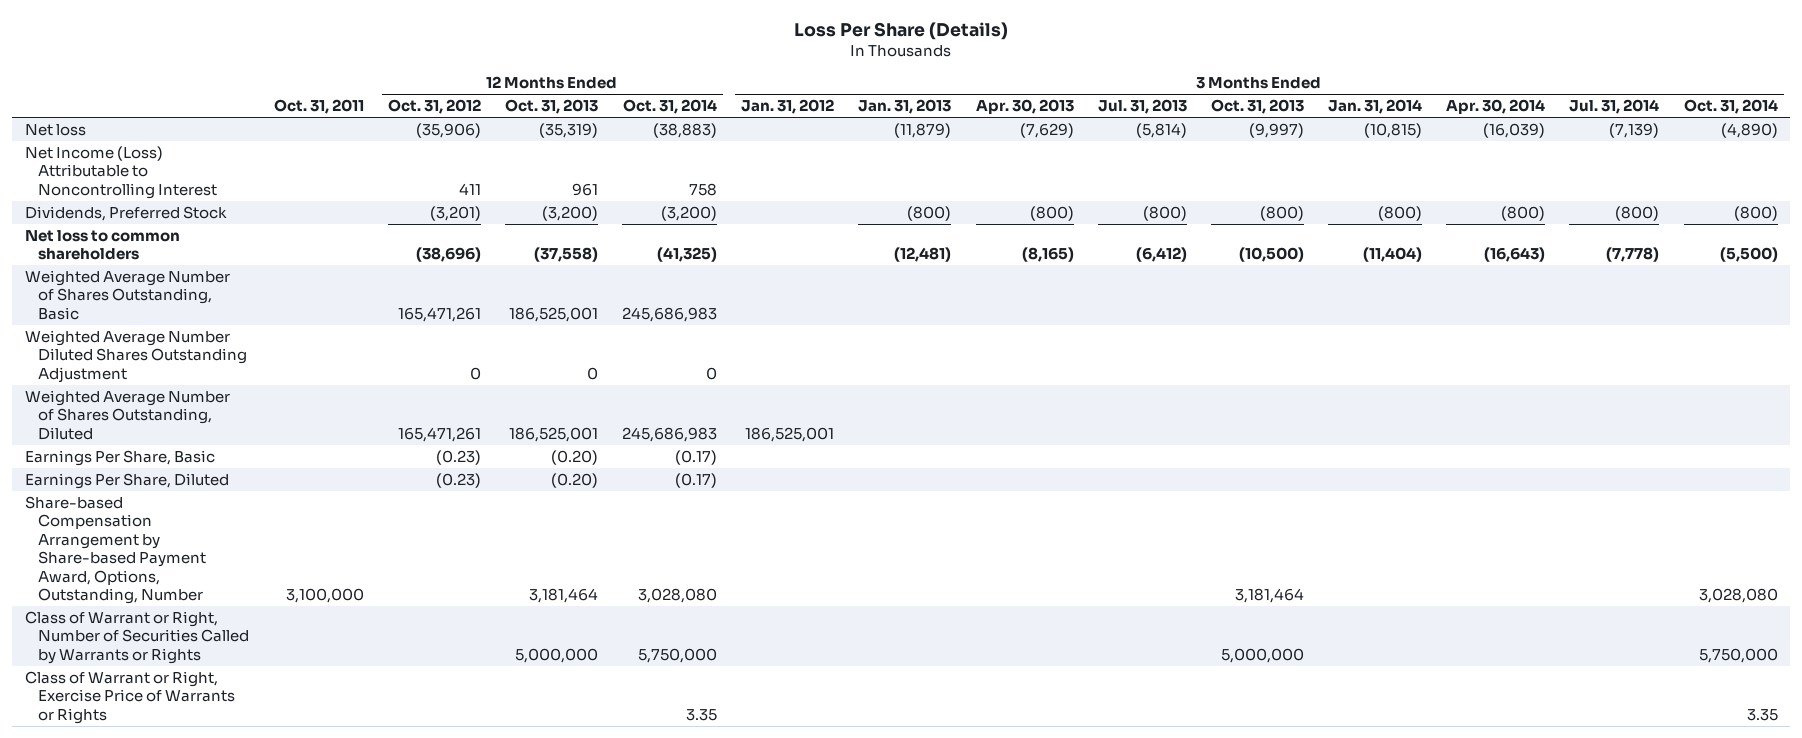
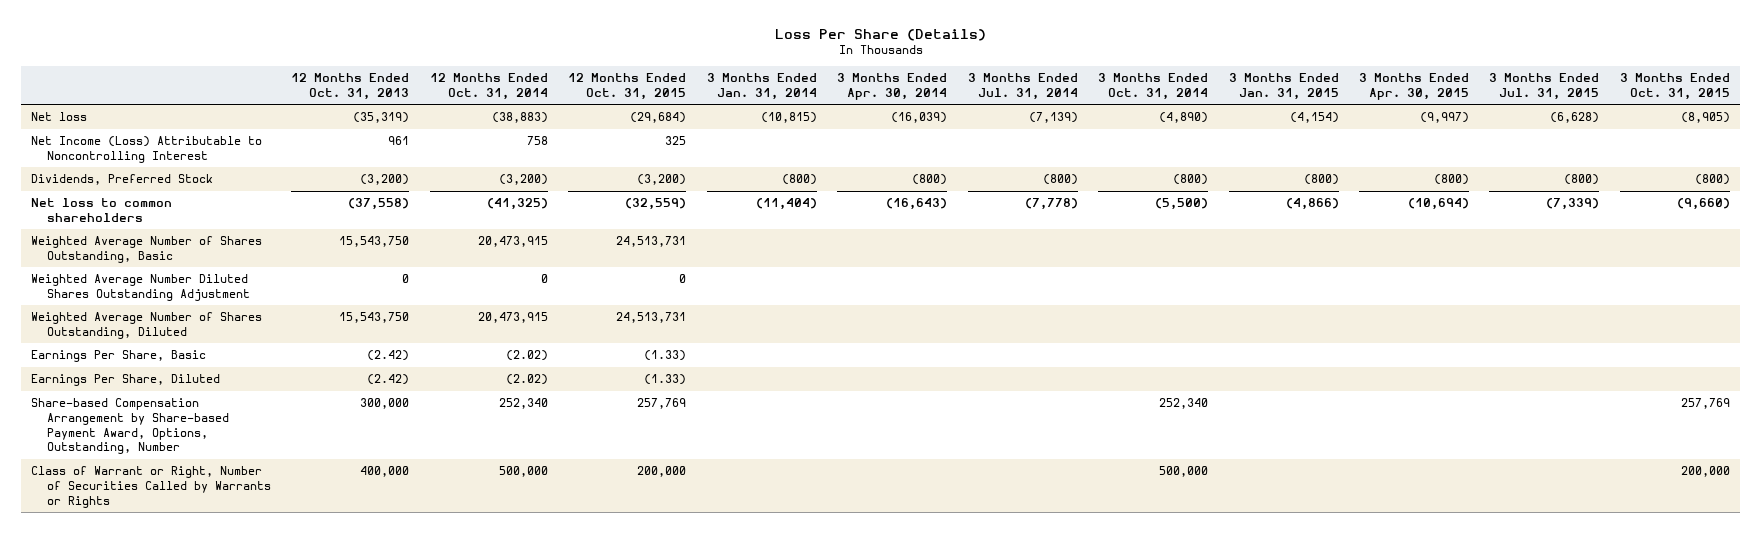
[273,99,364,115] Oct. 31, 2011 -> none
[387,99,481,115] Oct. 31, 2012 -> none
[741,99,835,115] Jan. 31, 2012 -> none
[858,99,952,115] Jan. 31, 2013 -> none
[975,99,1074,115] Apr. 30, 2013 -> none
[1097,99,1187,115] Jul. 31, 2013 -> none
[1210,99,1304,115] Oct. 31, 2013 -> none
none -> [568,73,687,100] 12 Months Ended Oct. 31, 2015
none -> [1228,73,1339,100] 3 Months Ended Jan. 31, 2015
none -> [1359,73,1470,100] 3 Months Ended Apr. 30, 2015
none -> [1489,73,1600,100] 3 Months Ended Jul. 31, 2015
none -> [1619,73,1730,100] 3 Months Ended Oct. 31, 2015
[508,306,598,322] 186,525,001 -> [339,236,410,248] 15,543,750
[622,306,718,322] 245,686,983 -> [477,236,548,248] 20,473,915
[24,671,236,724] Class of Warrant or Right, Exercise Price of Warrants or Rights -> none
[508,426,598,442] 186,525,001 -> [339,312,410,324] 15,543,750
[622,426,718,442] 245,686,983 -> [477,312,548,324] 20,473,915
[550,450,598,466] (0.20) -> [367,350,410,362] (2.42)
[675,450,718,466] (0.17) -> [505,350,548,362] (2.02)
[550,473,598,489] (0.20) -> [367,374,410,386] (2.42)
[675,473,718,489] (0.17) -> [505,374,548,386] (2.02)
[528,588,598,604] 3,181,464 -> [360,398,410,410] 300,000
[638,588,718,604] 3,028,080 -> [498,398,548,410] 252,340
[1698,588,1778,604] 3,028,080 -> [1159,398,1209,410] 252,340
[514,647,598,663] 5,000,000 -> [360,466,410,478] 400,000
[638,647,718,663] 5,750,000 -> [498,466,548,478] 500,000
[1698,647,1778,663] 5,750,000 -> [1159,466,1209,478] 500,000

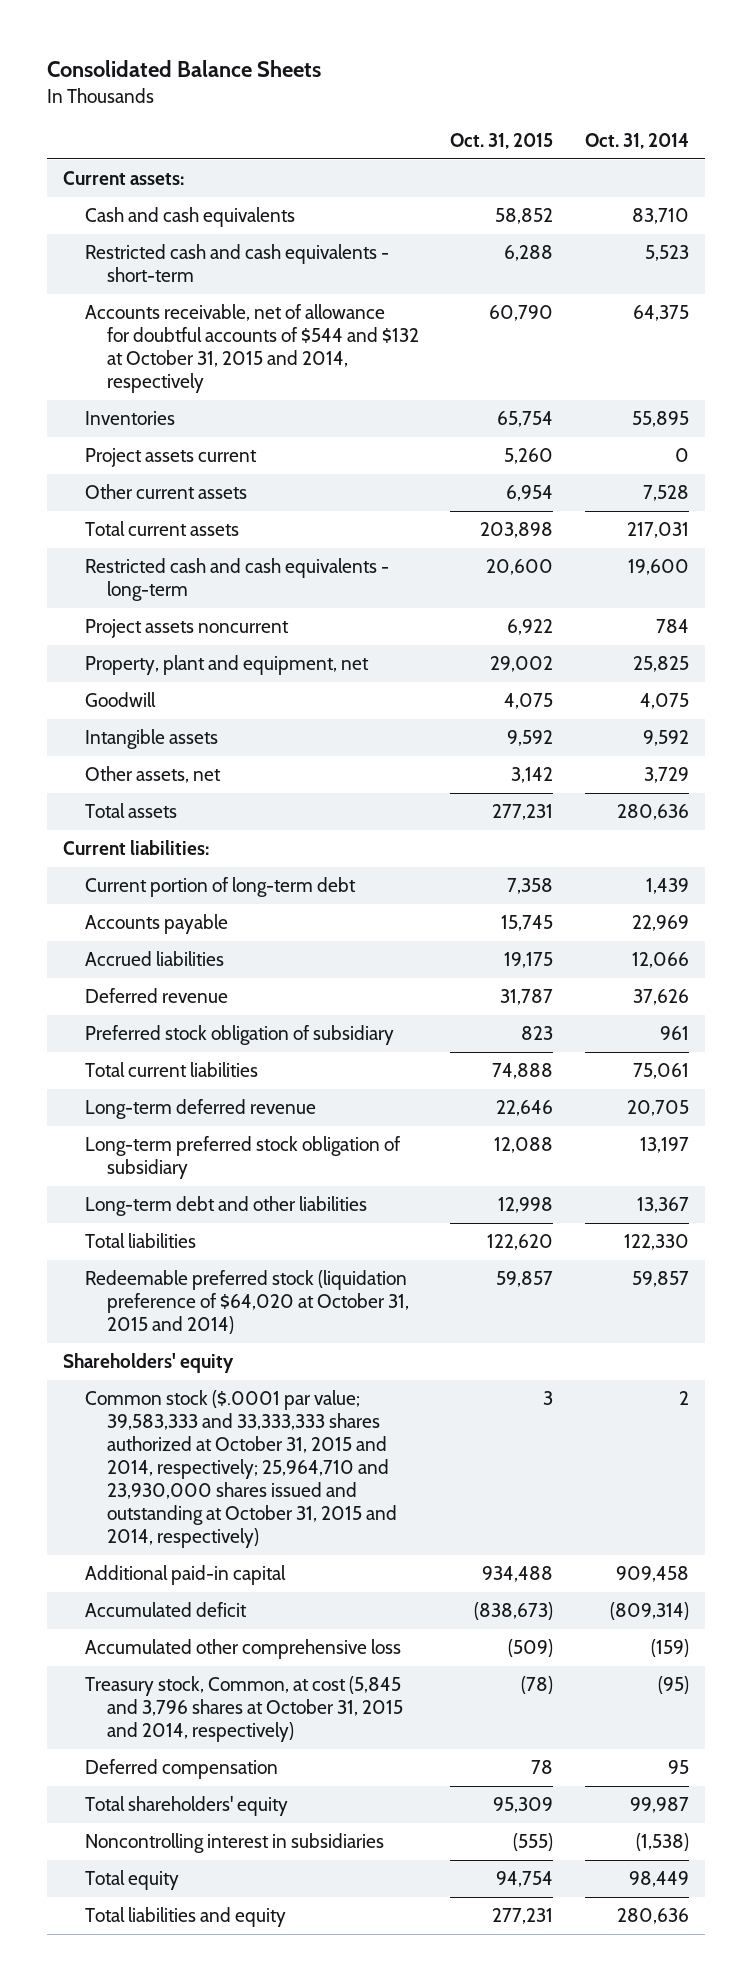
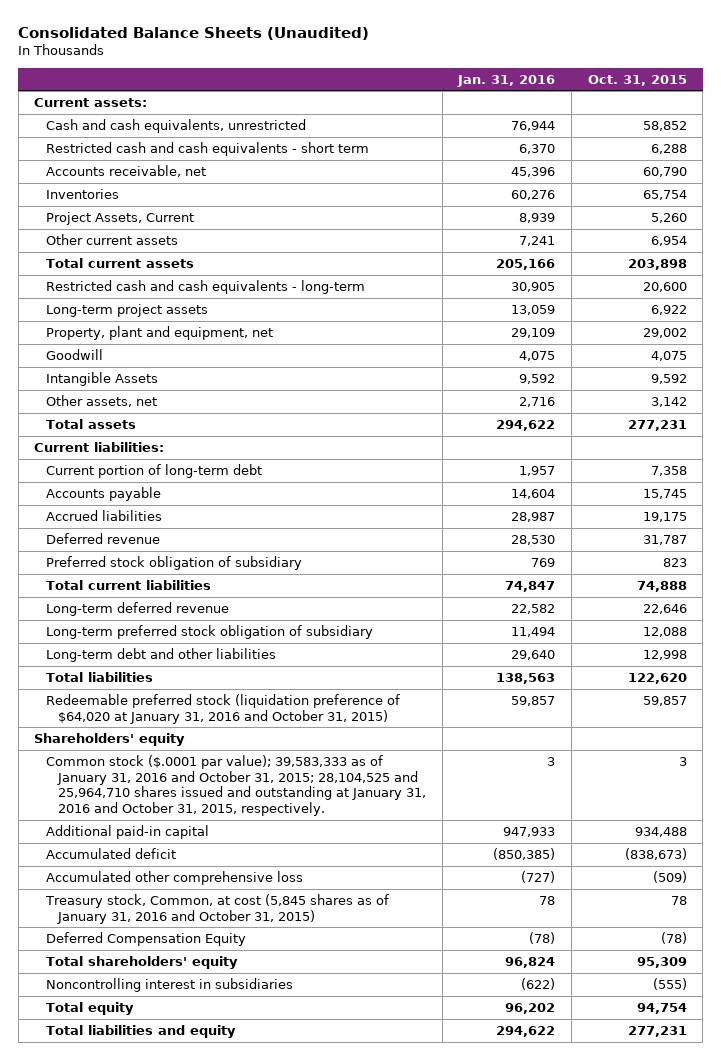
[47,59,322,77] Consolidated Balance Sheets -> [18,26,370,40] Consolidated Balance Sheets (Unaudited)
[584,133,689,150] Oct. 31, 2014 -> none
none -> [457,74,556,87] Jan. 31, 2016
[84,207,295,228] Cash and cash equivalents -> [46,118,307,133] Cash and cash equivalents, unrestricted
[84,244,389,283] Restricted cash and cash equivalents - short-term -> [46,141,370,156] Restricted cash and cash equivalents - short term
[84,304,419,394] Accounts receivable, net of allowance for doubtful accounts of $544 and $132 at October 31, 2015 and 2014, respectively -> [46,164,207,177] Accounts receivable, net
[84,448,257,468] Project assets current -> [46,211,195,225] Project Assets, Current
[84,619,289,639] Project assets noncurrent -> [46,303,209,317] Long-term project assets
[84,729,218,750] Intangible assets -> [46,371,159,386] Intangible Assets
[84,1270,409,1335] Redeemable preferred stock (liquidation preference of $64,020 at October 31, 2015 and 2014) -> [46,693,401,724] Redeemable preferred stock (liquidation preference of $64,020 at January 31, 2016 and October 31, 2015)
[84,1390,397,1549] Common stock ($.0001 par value; 39,583,333 and 33,333,333 shares authorized at October 31, 2015 and 2014, respectively; 25,964,710 and 23,930,000 shares issued and outstanding at October 31, 2015 and 2014, respectively) -> [46,754,426,816] Common stock ($.0001 par value); 39,583,333 as of January 31, 2016 and October 31, 2015; 28,104,525 and 25,964,710 shares issued and outstanding at January 31, 2016 and October 31, 2015, respectively.
[84,1676,403,1743] Treasury stock, Common, at cost (5,845 and 3,796 shares at October 31, 2015 and 2014, respectively) -> [45,893,390,924] Treasury stock, Common, at cost (5,845 shares as of January 31, 2016 and October 31, 2015)
[521,1676,554,1695] (78) -> [670,895,687,905] 78
[84,1759,278,1780] Deferred compensation -> [46,931,247,946] Deferred Compensation Equity
[531,1760,554,1775] 78 -> [660,931,687,944] (78)

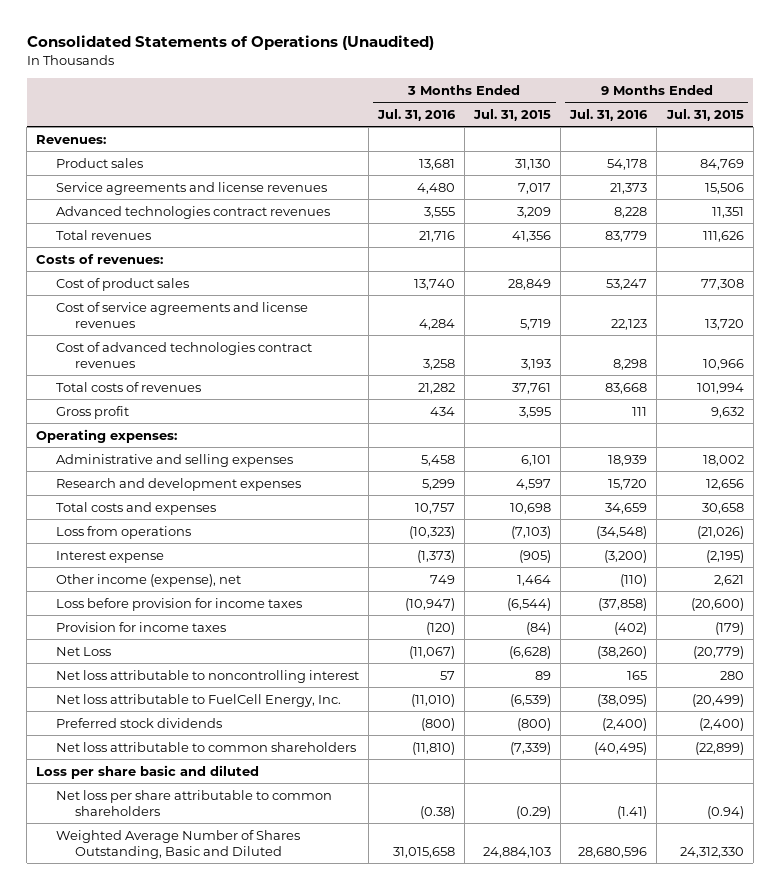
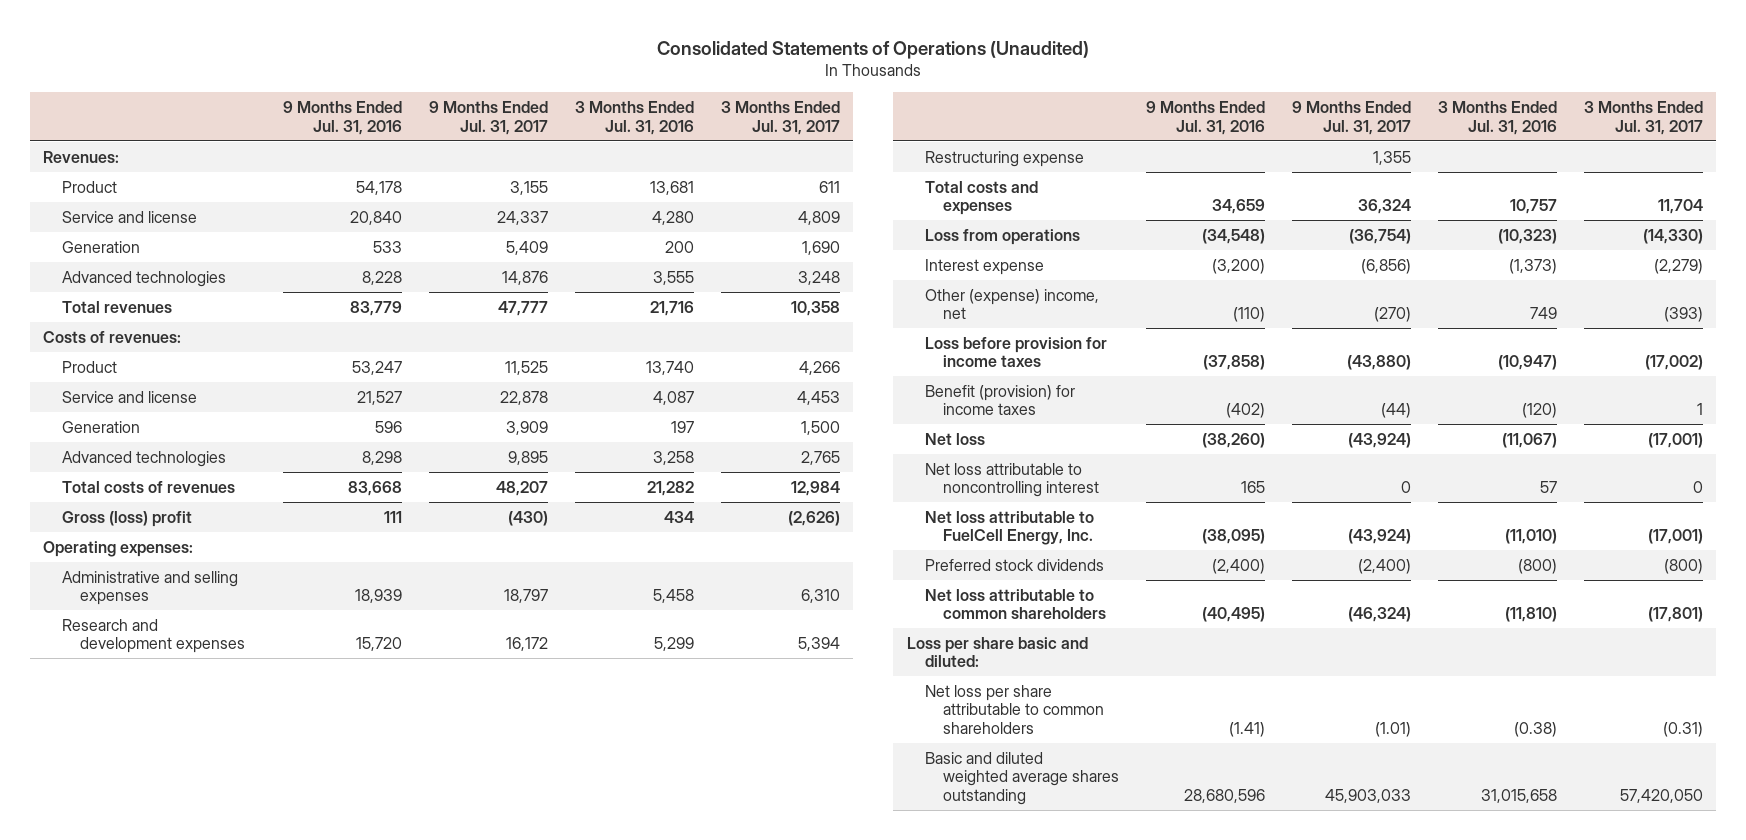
[473,108,552,121] Jul. 31, 2015 -> none
[665,108,744,121] Jul. 31, 2015 -> none
none -> [428,101,548,135] 9 Months Ended Jul. 31, 2017
none -> [720,101,840,135] 3 Months Ended Jul. 31, 2017
[55,157,143,168] Product sales -> [61,180,117,193] Product
[55,181,327,195] Service agreements and license revenues -> [61,210,197,223] Service and license
[416,182,455,194] 4,480 -> [651,210,694,225] 4,280
[610,182,648,194] 21,373 -> [349,210,402,225] 20,840
none -> [61,240,140,253] Generation
[55,205,330,219] Advanced technologies contract revenues -> [61,270,226,287] Advanced technologies
[55,277,189,291] Cost of product sales -> [61,360,117,373] Product
[55,301,308,328] Cost of service agreements and license revenues -> [61,390,197,403] Service and license
[418,318,455,330] 4,284 -> [652,390,694,405] 4,087
[611,318,648,330] 22,123 -> [356,390,402,405] 21,527
none -> [61,420,140,433] Generation
[55,341,312,368] Cost of advanced technologies contract revenues -> [61,450,226,467] Advanced technologies
[55,405,129,419] Gross profit -> [61,510,192,527] Gross (loss) profit
none -> [924,150,1084,167] Restructuring expense
[55,573,241,587] Other income (expense), net -> [924,288,1099,320] Other (expense) income, net
[55,621,226,632] Provision for income taxes -> [924,384,1075,416] Benefit (provision) for income taxes
[55,646,111,656] Net Loss -> [924,432,985,445] Net loss
[36,764,260,779] Loss per share basic and diluted -> [906,636,1088,668] Loss per share basic and diluted:
[55,829,300,859] Weighted Average Number of Shares Outstanding, Basic and Diluted -> [924,751,1119,806] Basic and diluted weighted average shares outstanding

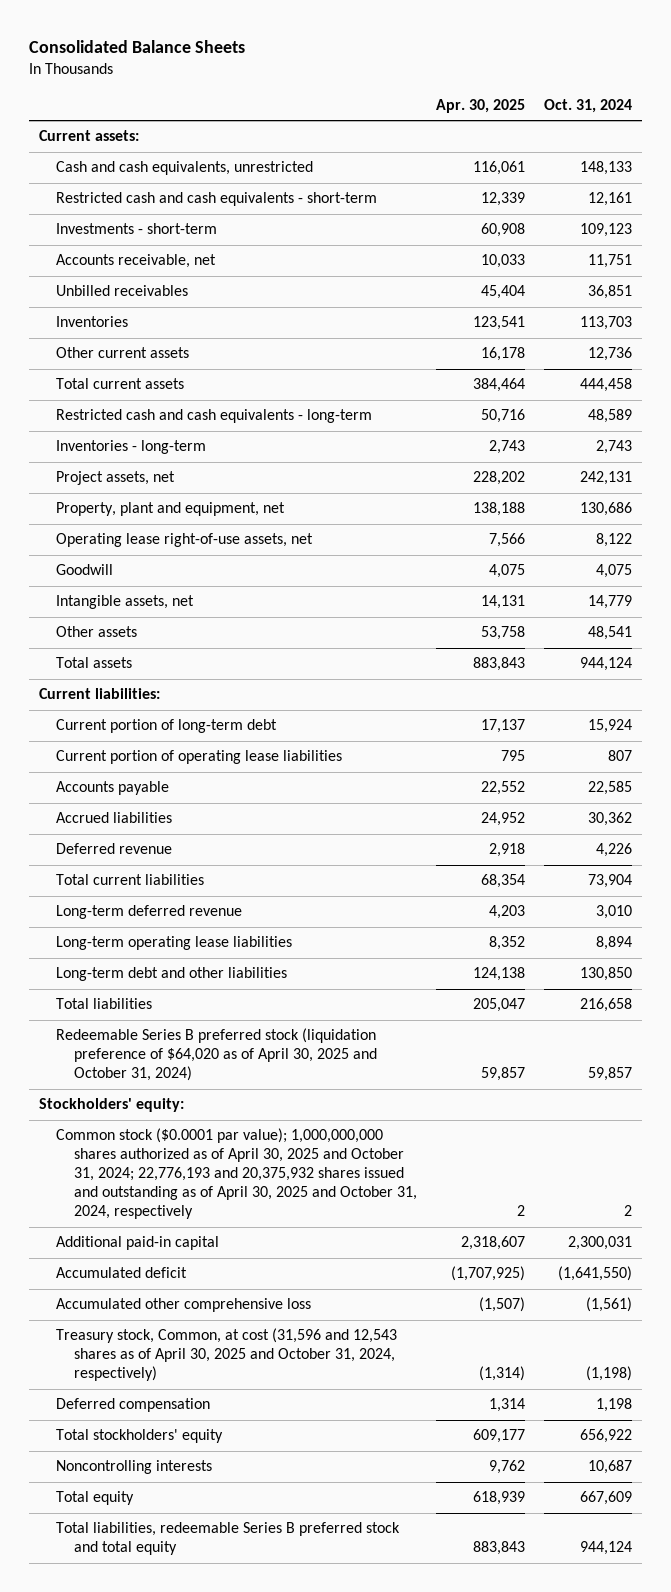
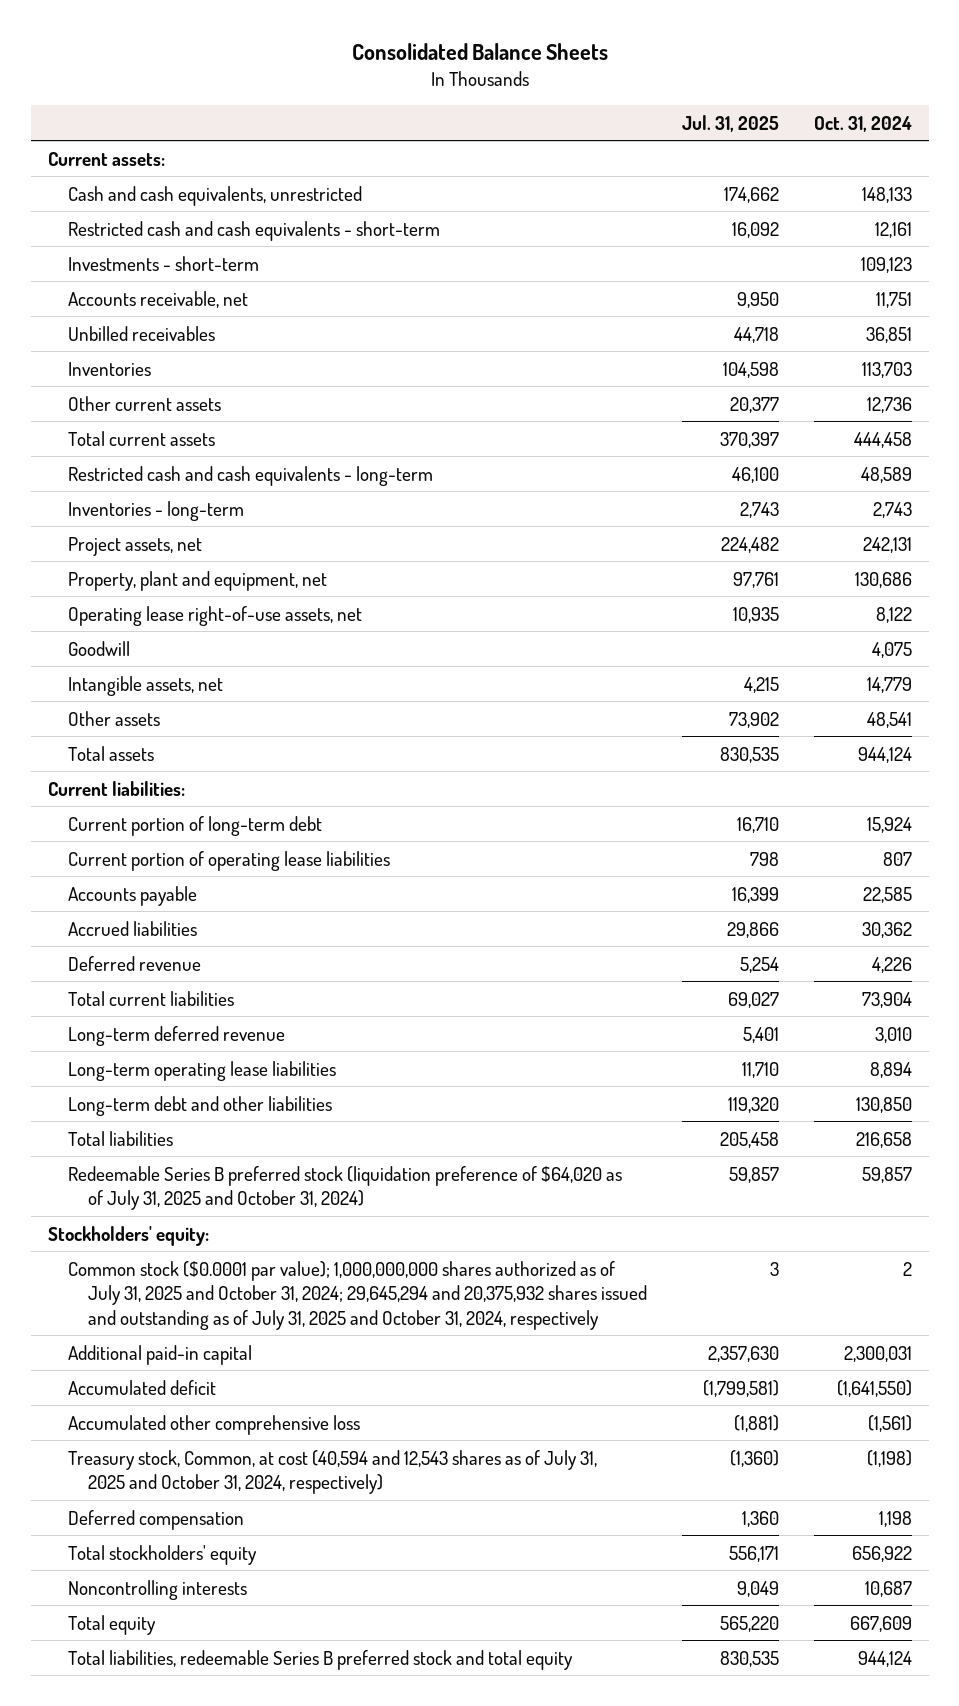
[435,98,525,113] Apr. 30, 2025 -> none
none -> [681,114,779,132] Jul. 31, 2025
[56,1028,377,1082] Redeemable Series B preferred stock (liquidation preference of $64,020 as of April 30, 2025 and October 31, 2024) -> [68,1165,623,1211] Redeemable Series B preferred stock (liquidation preference of $64,020 as of July 31, 2025 and October 31, 2024)
[56,1128,417,1220] Common stock ($0.0001 par value); 1,000,000,000 shares authorized as of April 30, 2025 and October 31, 2024; 22,776,193 and 20,375,932 shares issued and outstanding as of April 30, 2025 and October 31, 2024, respectively -> [68,1260,648,1330] Common stock ($0.0001 par value); 1,000,000,000 shares authorized as of July 31, 2025 and October 31, 2024; 29,645,294 and 20,375,932 shares issued and outstanding as of July 31, 2025 and October 31, 2024, respectively
[56,1328,398,1382] Treasury stock, Common, at cost (31,596 and 12,543 shares as of April 30, 2025 and October 31, 2024, respectively) -> [68,1449,598,1495] Treasury stock, Common, at cost (40,594 and 12,543 shares as of July 31, 2025 and October 31, 2024, respectively)

